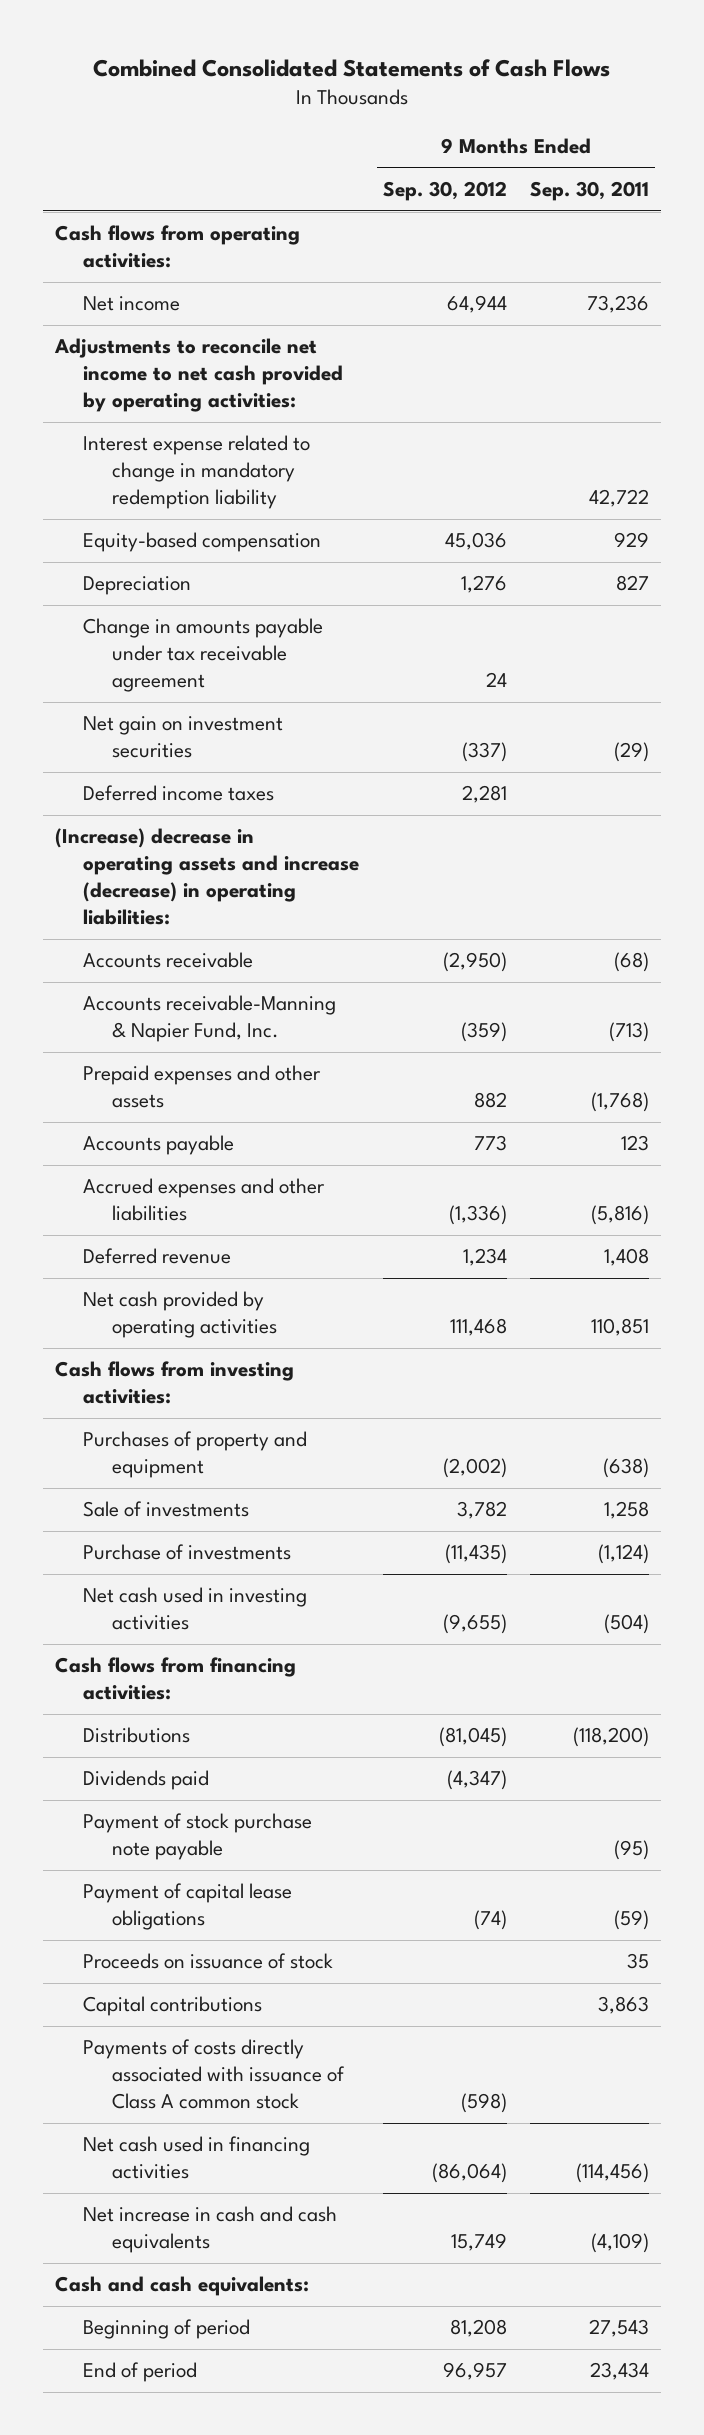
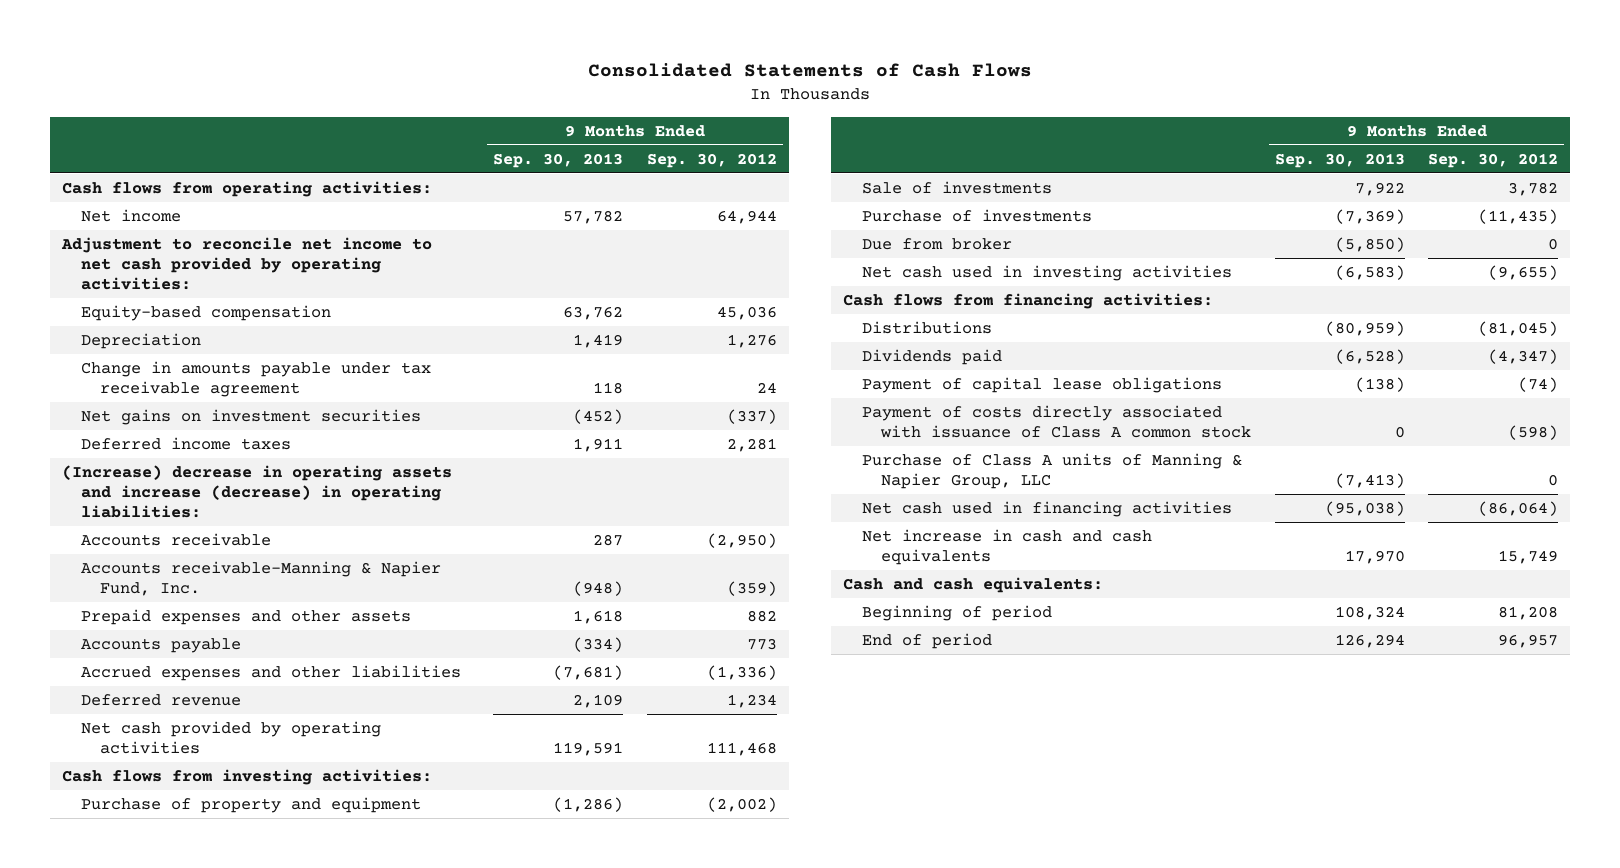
[93,58,611,77] Combined Consolidated Statements of Cash Flows -> [588,63,1033,78] Consolidated Statements of Cash Flows
[530,181,650,202] Sep. 30, 2011 -> none
none -> [493,152,624,168] Sep. 30, 2013
[83,435,311,510] Interest expense related to change in mandatory redemption liability -> none
[53,338,344,413] Adjustments to reconcile net income to net cash provided by operating activities: -> [60,236,432,290] Adjustment to reconcile net income to net cash provided by operating activities:
[83,716,284,759] Net gain on investment securities -> [80,408,421,425] Net gains on investment securities
[83,1431,308,1479] Purchases of property and equipment -> [80,796,421,813] Purchase of property and equipment
none -> [862,237,1013,250] Due from broker
[83,1813,313,1861] Payment of stock purchase note payable -> none
[83,1953,334,1970] Proceeds on issuance of stock -> none
[83,1996,263,2017] Capital contributions -> none
[83,2039,345,2110] Payments of costs directly associated with issuance of Class A common stock -> [862,404,1252,438] Payment of costs directly associated with issuance of Class A common stock
none -> [862,452,1243,489] Purchase of Class A units of Manning & Napier Group, LLC

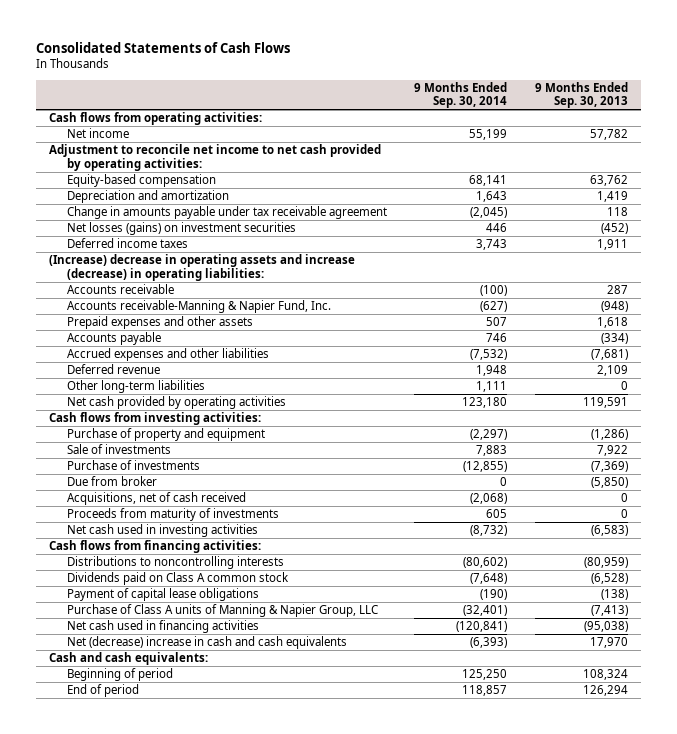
[646,152,777,168] Sep. 30, 2012 -> none
none -> [414,81,508,109] 9 Months Ended Sep. 30, 2014
[80,332,201,349] Depreciation -> [67,190,230,204] Depreciation and amortization
[80,408,421,425] Net gains on investment securities -> [67,222,297,236] Net losses (gains) on investment securities
none -> [67,380,206,394] Other long-term liabilities
none -> [67,492,247,506] Acquisitions, net of cash received
none -> [67,508,280,522] Proceeds from maturity of investments
[862,320,993,334] Distributions -> [67,556,285,570] Distributions to noncontrolling interests
[862,348,1003,365] Dividends paid -> [67,572,290,586] Dividends paid on Class A common stock
[862,404,1252,438] Payment of costs directly associated with issuance of Class A common stock -> none
[862,528,1153,565] Net increase in cash and cash equivalents -> [67,636,348,650] Net (decrease) increase in cash and cash equivalents

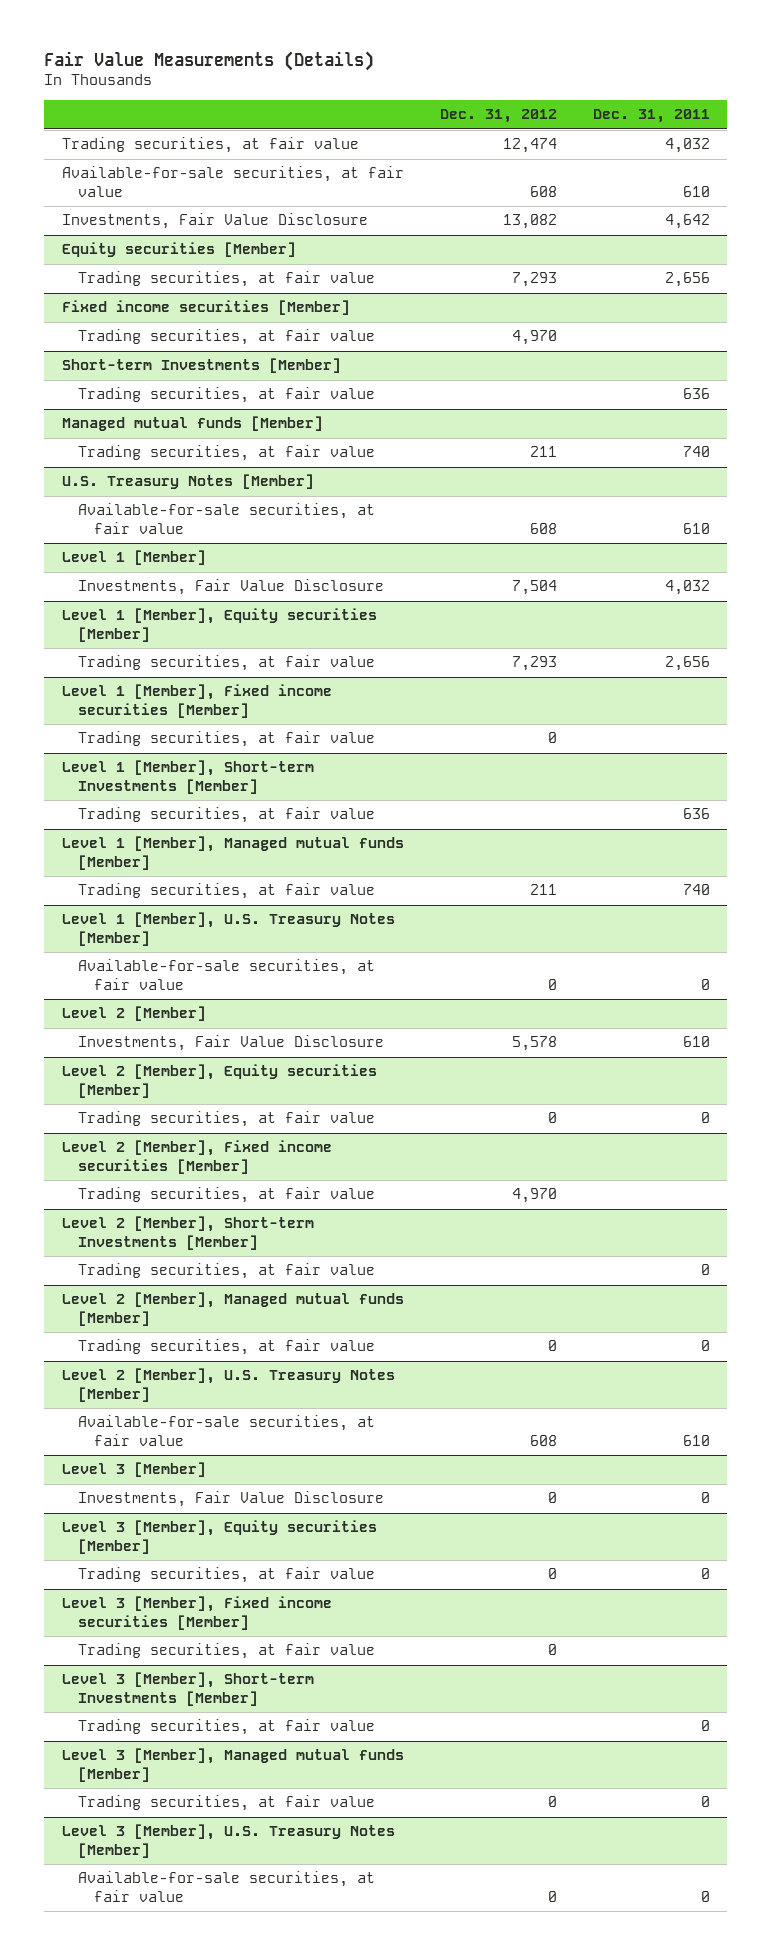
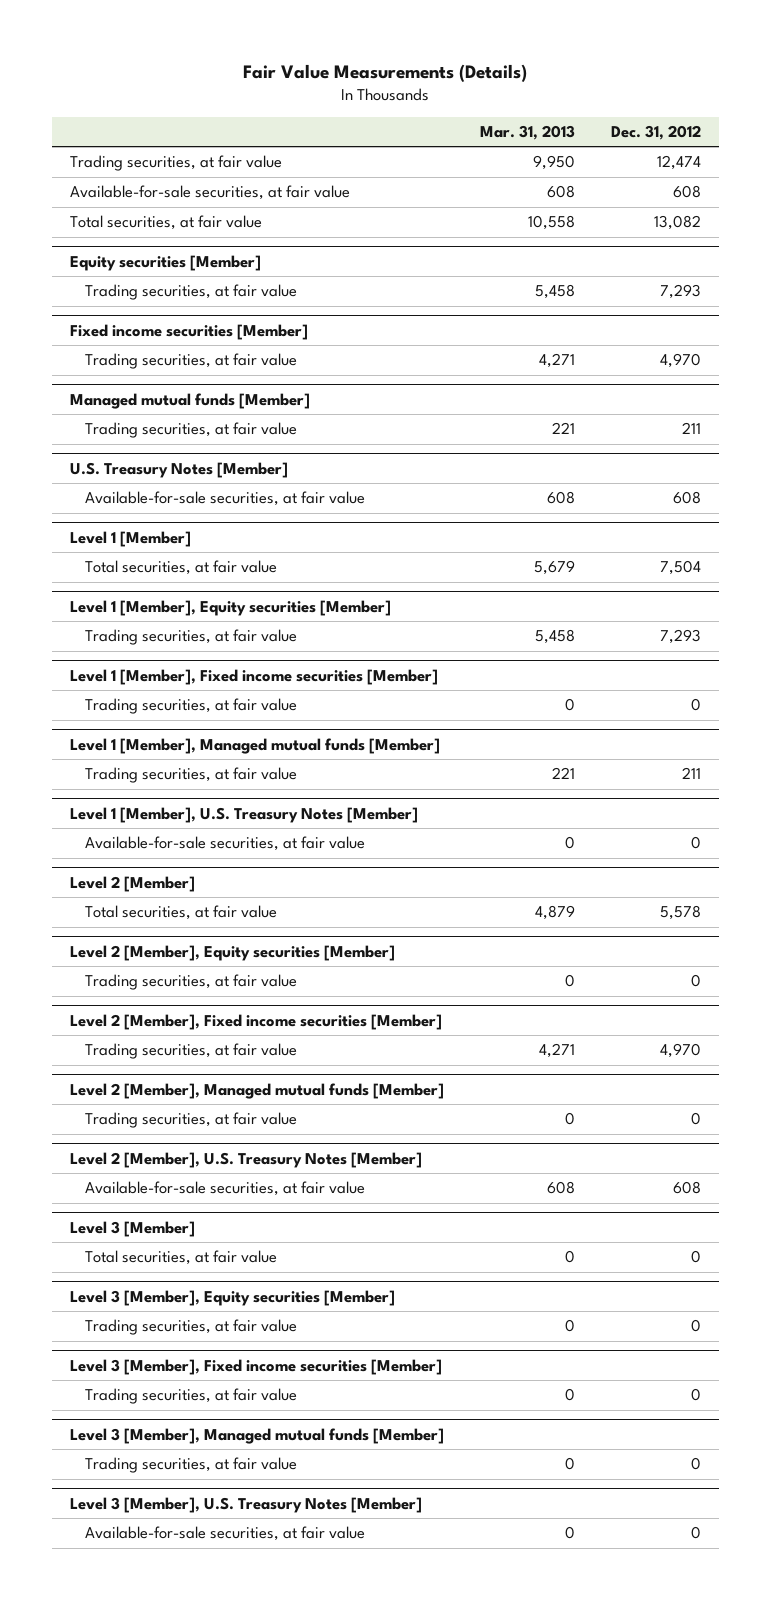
[592,109,710,124] Dec. 31, 2011 -> none
none -> [479,125,575,141] Mar. 31, 2013
[61,213,368,230] Investments, Fair Value Disclosure -> [69,215,262,231] Total securities, at fair value
[61,358,341,374] Short-term Investments [Member] -> none
[77,387,375,404] Trading securities, at fair value -> none
[77,579,384,596] Investments, Fair Value Disclosure -> [84,560,277,576] Total securities, at fair value
[61,760,314,794] Level 1 [Member], Short-term Investments [Member] -> none
[77,807,375,824] Trading securities, at fair value -> none
[77,1035,384,1052] Investments, Fair Value Disclosure -> [84,905,277,921] Total securities, at fair value
[61,1216,314,1250] Level 2 [Member], Short-term Investments [Member] -> none
[77,1263,375,1280] Trading securities, at fair value -> none
[77,1491,384,1508] Investments, Fair Value Disclosure -> [84,1250,277,1266] Total securities, at fair value
[61,1672,314,1706] Level 3 [Member], Short-term Investments [Member] -> none
[77,1719,375,1736] Trading securities, at fair value -> none

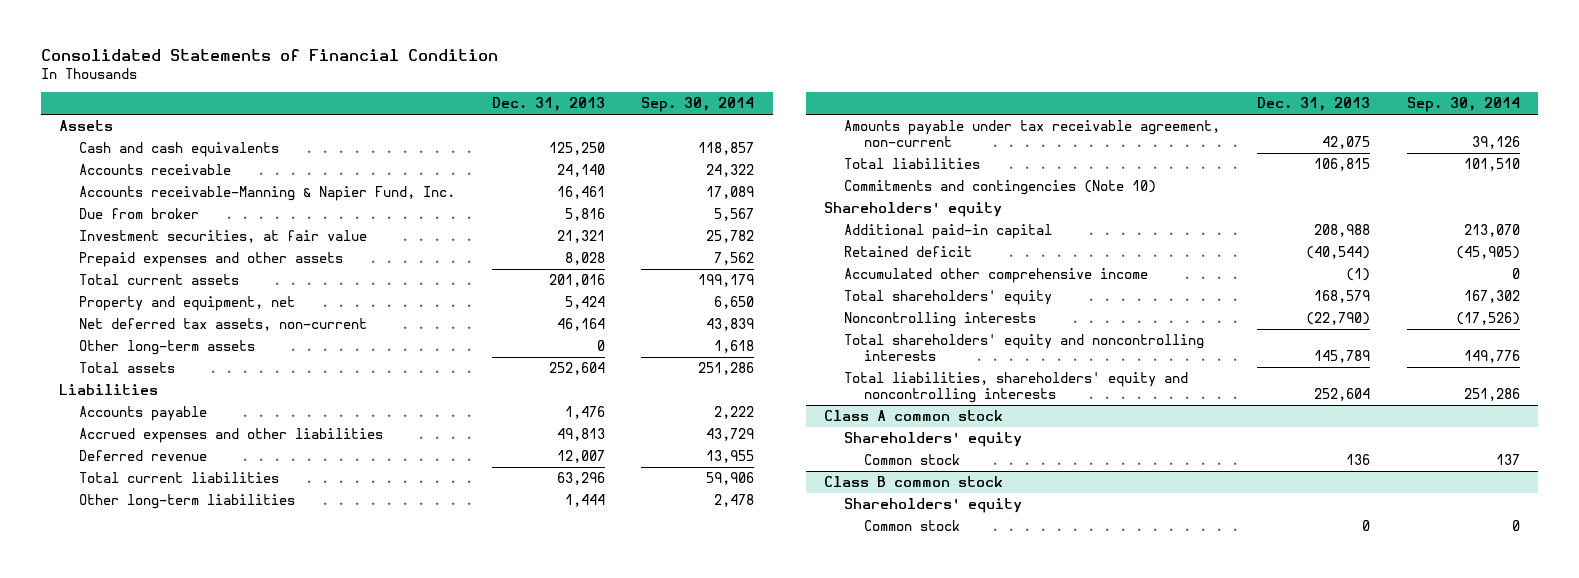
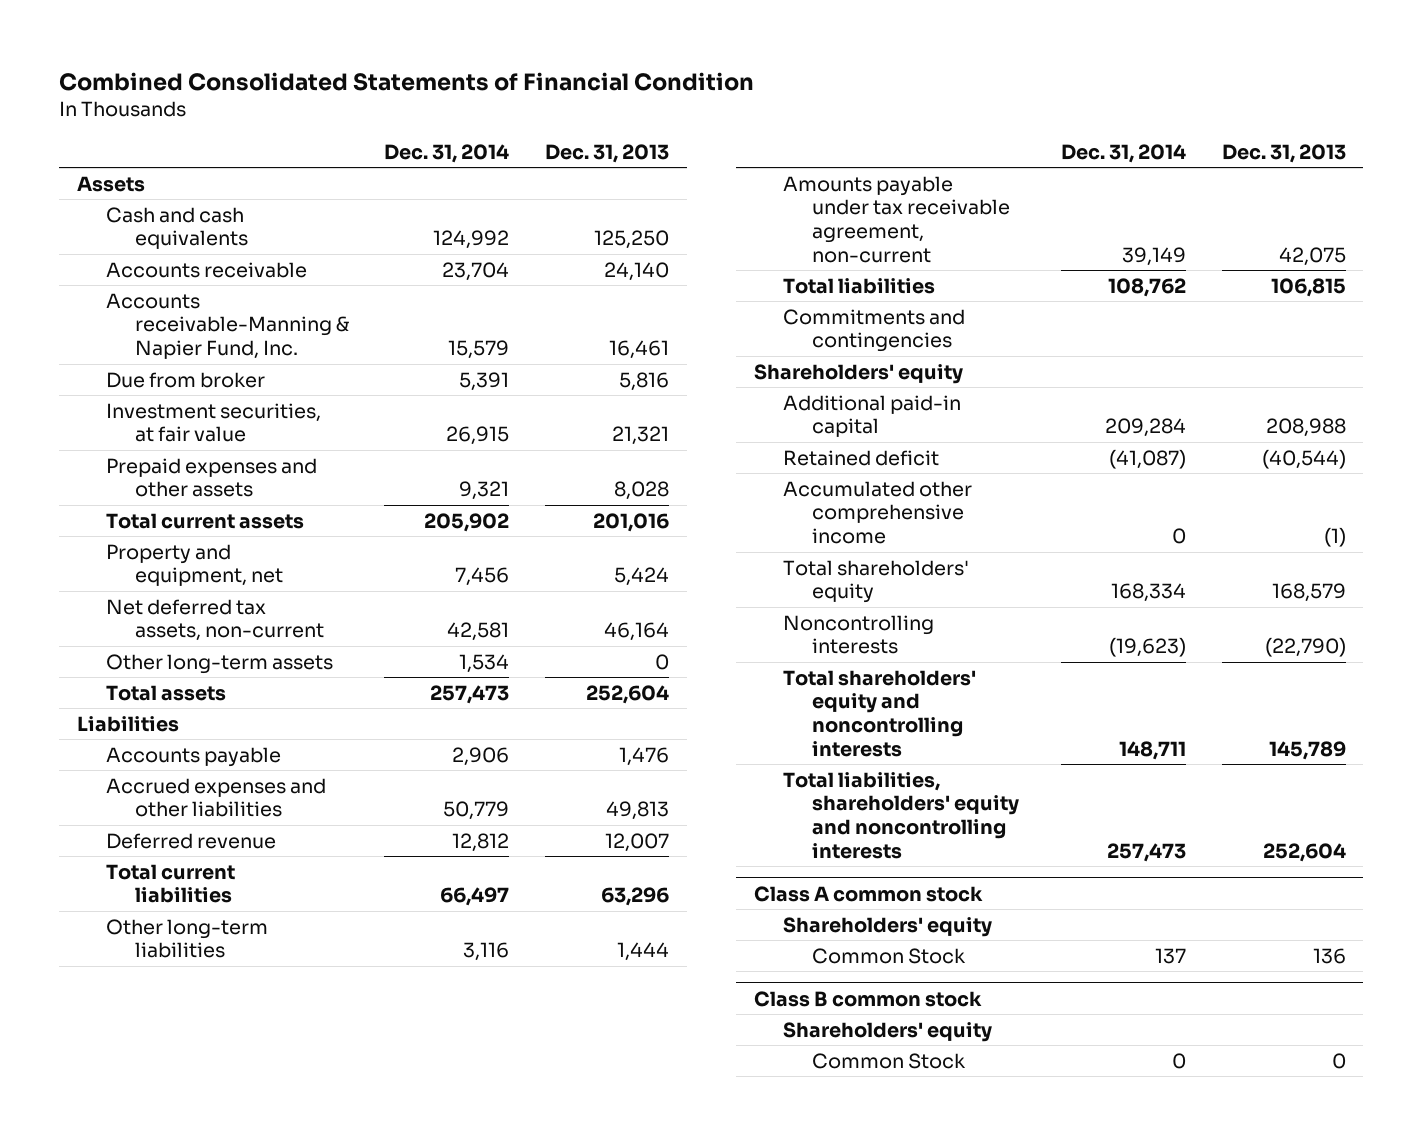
[40,49,498,62] Consolidated Statements of Financial Condition -> [59,71,755,91] Combined Consolidated Statements of Financial Condition
[641,97,755,113] Sep. 30, 2014 -> none
none -> [384,143,510,163] Dec. 31, 2014
[844,179,1157,195] Commitments and contingencies (Note 10) -> [782,308,965,353] Commitments and contingencies
[863,453,960,465] Common stock -> [811,947,966,964] Common Stock
[863,519,960,531] Common stock -> [811,1052,966,1069] Common Stock

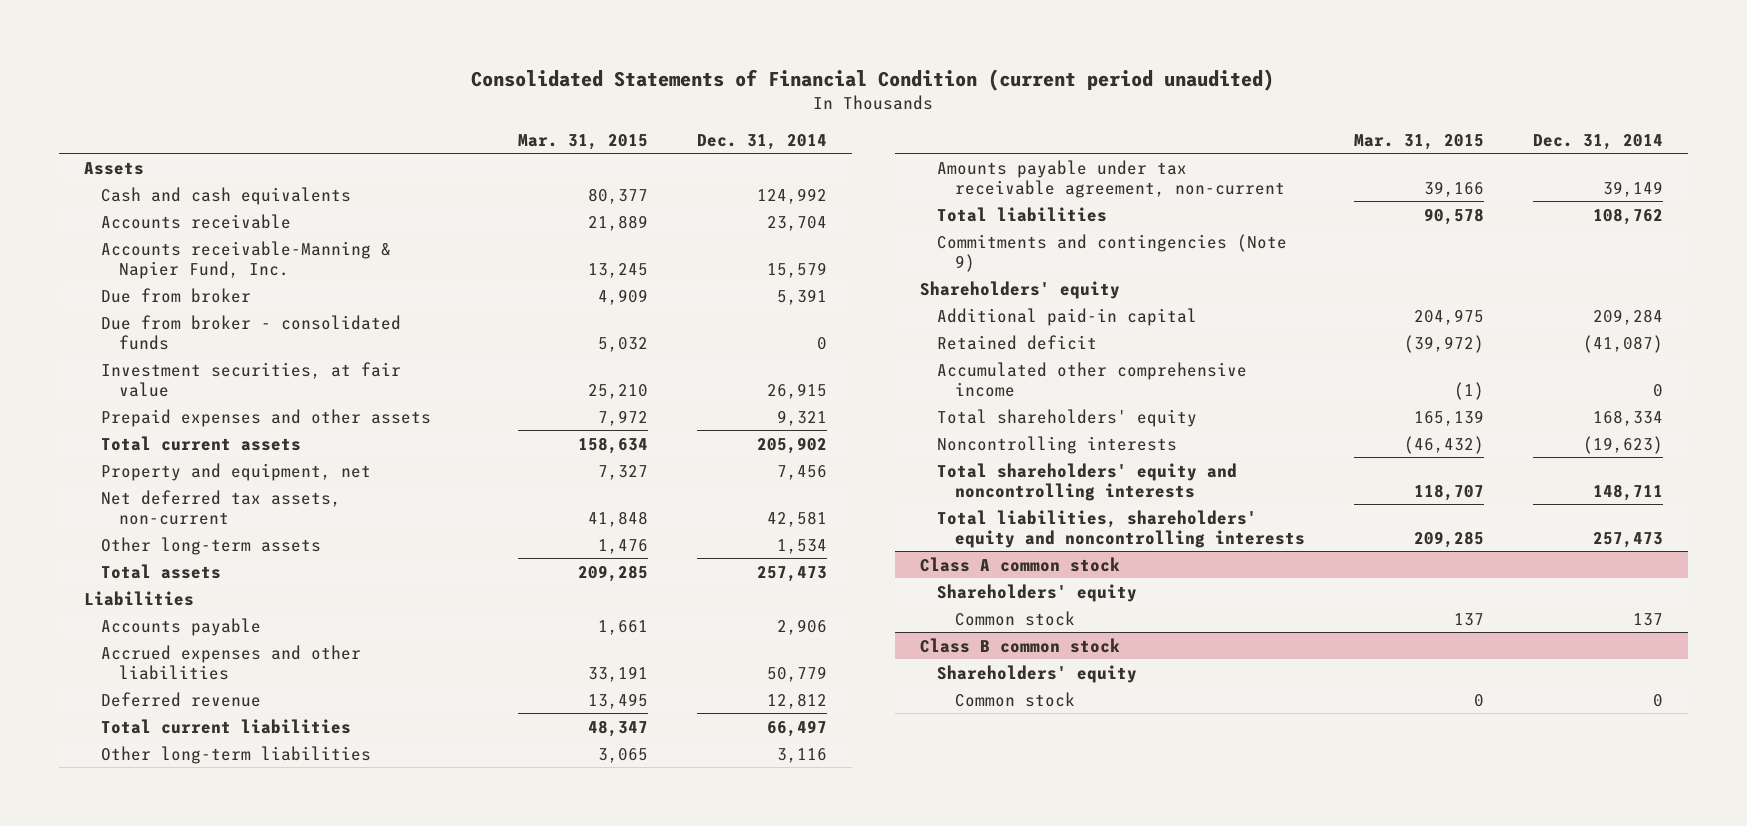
[59,71,755,91] Combined Consolidated Statements of Financial Condition -> [471,68,1275,91] Consolidated Statements of Financial Condition (current period unaudited)
[545,143,670,163] Dec. 31, 2013 -> none
none -> [518,133,649,150] Mar. 31, 2015
none -> [101,314,402,350] Due from broker - consolidated funds
[782,308,965,353] Commitments and contingencies -> [937,233,1288,272] Commitments and contingencies (Note 9)
[811,947,966,964] Common Stock -> [954,610,1075,626] Common stock
[811,1052,966,1069] Common Stock -> [954,691,1075,707] Common stock

